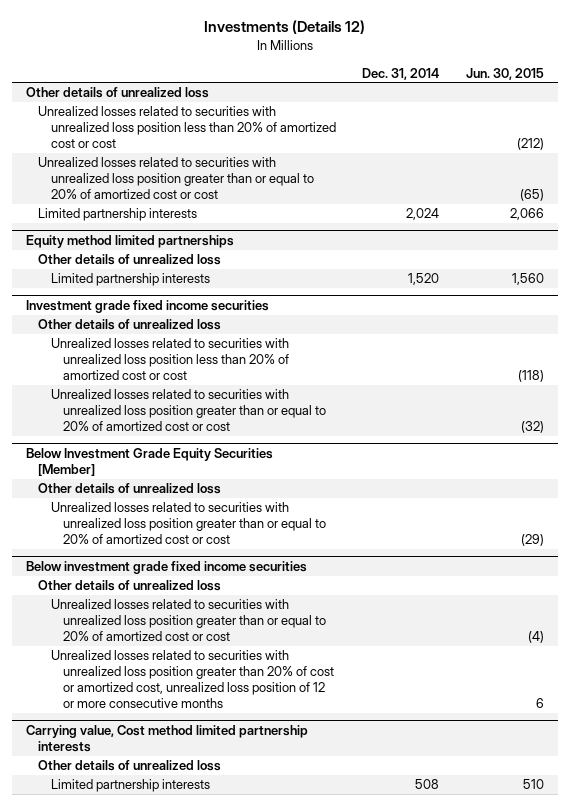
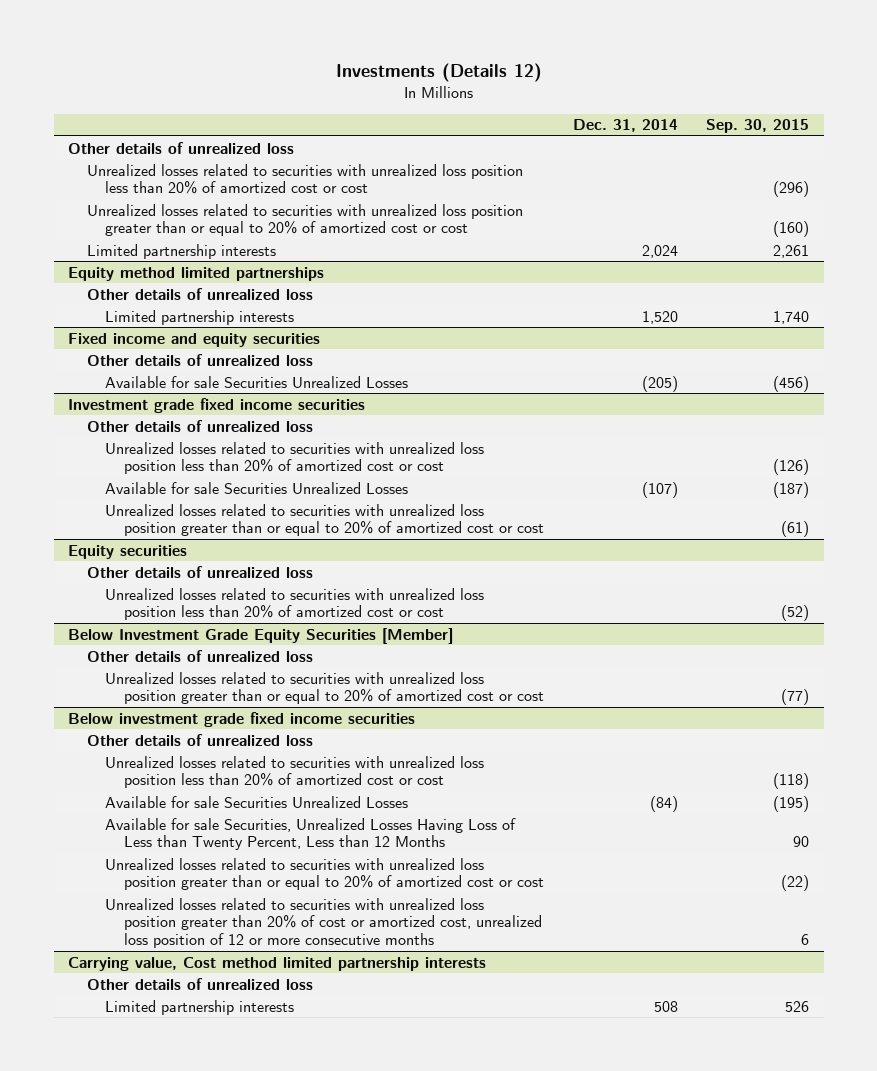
[466,67,545,80] Jun. 30, 2015 -> none
none -> [706,119,810,134] Sep. 30, 2015
none -> [68,332,321,347] Fixed income and equity securities
none -> [86,353,313,366] Other details of unrealized loss
none -> [105,375,409,388] Available for sale Securities Unrealized Losses
none -> [105,481,409,494] Available for sale Securities Unrealized Losses
none -> [68,544,188,559] Equity securities
none -> [86,565,313,578] Other details of unrealized loss
none -> [105,587,485,621] Unrealized losses related to securities with unrealized loss position less than 20% of amortized cost or cost
none -> [105,755,485,789] Unrealized losses related to securities with unrealized loss position less than 20% of amortized cost or cost
none -> [105,795,409,808] Available for sale Securities Unrealized Losses
none -> [105,817,517,851] Available for sale Securities, Unrealized Losses Having Loss of Less than Twenty Percent, Less than 12 Months

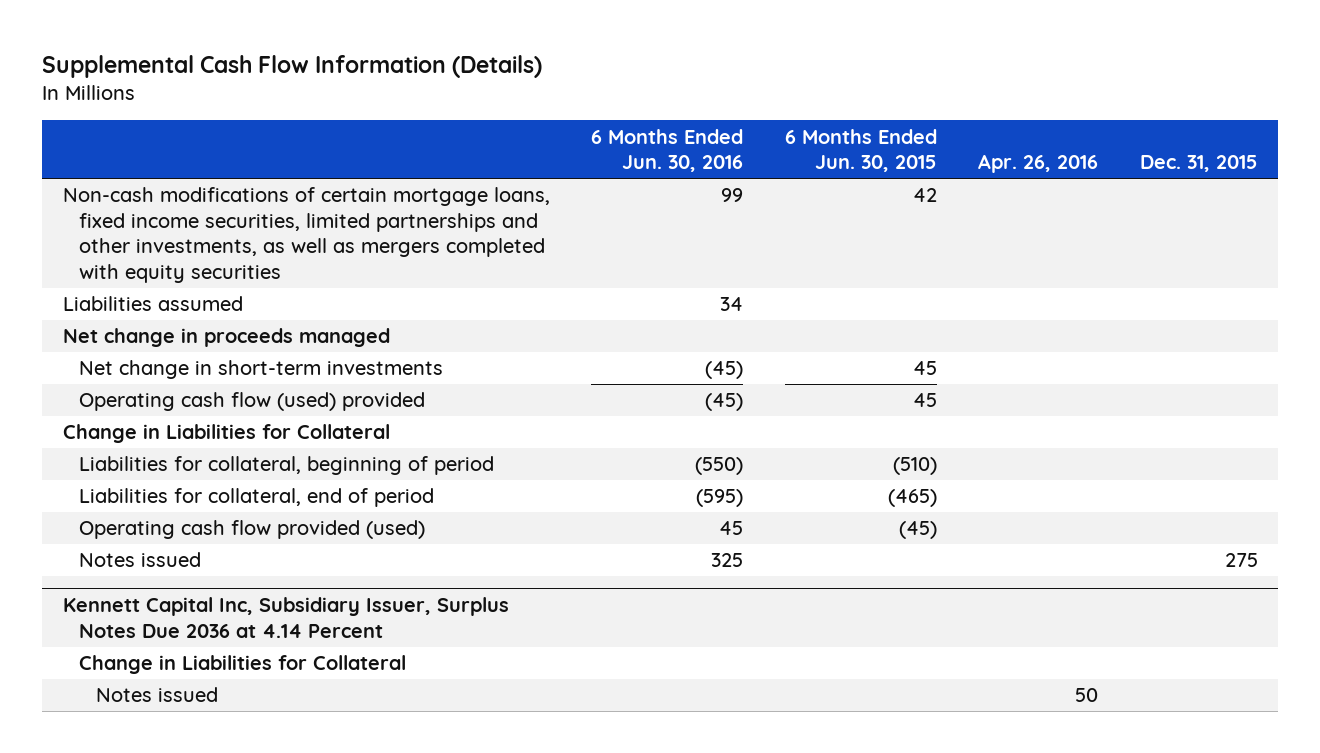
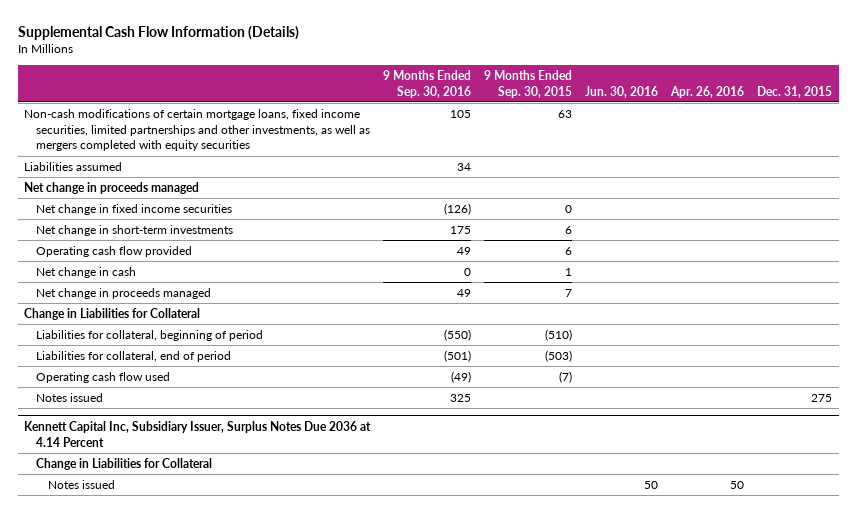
[591,128,744,173] 6 Months Ended Jun. 30, 2016 -> none
[784,128,937,173] 6 Months Ended Jun. 30, 2015 -> none
none -> [383,69,472,98] 9 Months Ended Sep. 30, 2016
none -> [484,69,573,98] 9 Months Ended Sep. 30, 2015
none -> [585,85,659,98] Jun. 30, 2016
none -> [35,203,232,215] Net change in fixed income securities
[79,392,426,412] Operating cash flow (used) provided -> [35,245,192,257] Operating cash flow provided
none -> [35,266,136,278] Net change in cash
none -> [35,287,211,299] Net change in proceeds managed
[79,520,426,540] Operating cash flow provided (used) -> [35,371,170,383] Operating cash flow used

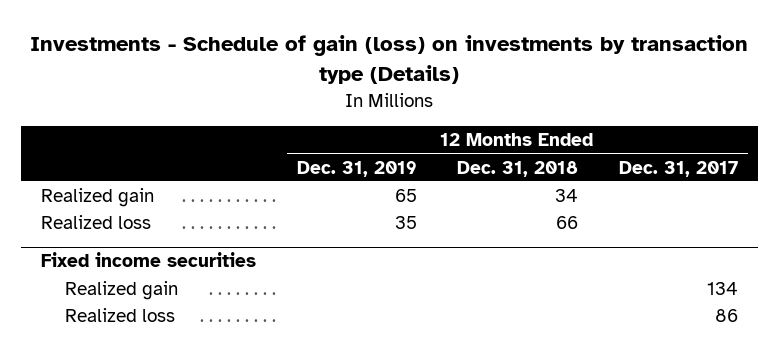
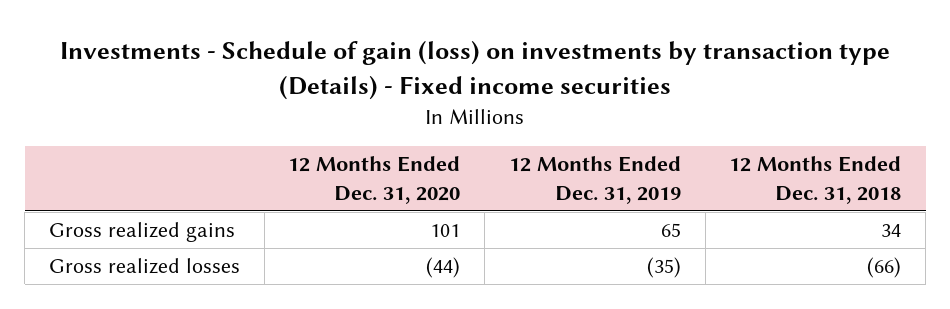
[30,34,749,84] Investments - Schedule of gain (loss) on investments by transaction type (Details) -> [60,40,891,100] Investments - Schedule of gain (loss) on investments by transaction type (Details) - Fixed income securities
[618,160,738,177] Dec. 31, 2017 -> none
none -> [288,156,461,205] 12 Months Ended Dec. 31, 2020
[41,252,257,268] Fixed income securities -> none
[65,281,179,301] Realized gain -> none
[65,308,176,323] Realized loss -> none
[41,188,155,208] Realized gain -> [48,222,235,243] Gross realized gains
[41,215,152,230] Realized loss -> [48,258,240,275] Gross realized losses
[394,216,417,230] 35 -> [646,257,681,279] (35)
[556,216,579,230] 66 -> [867,257,902,279] (66)

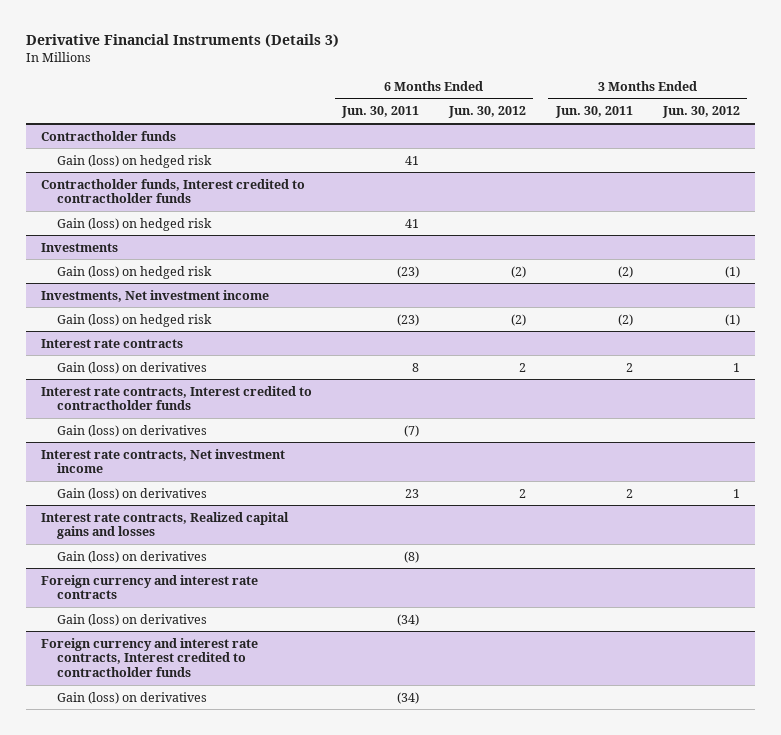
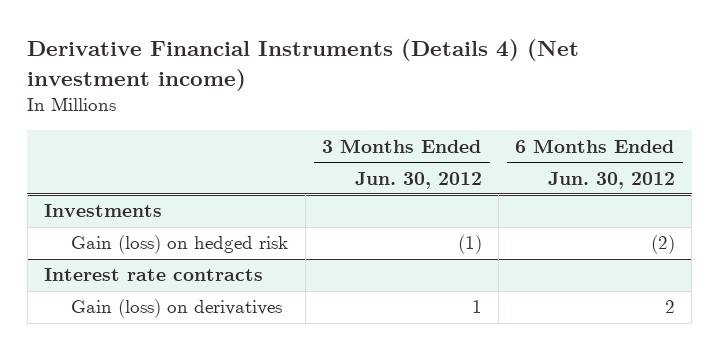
[26,34,340,48] Derivative Financial Instruments (Details 3) -> [27,39,580,91] Derivative Financial Instruments (Details 4) (Net investment income)
[341,106,420,119] Jun. 30, 2011 -> none
[554,106,633,119] Jun. 30, 2011 -> none
[41,130,177,141] Contractholder funds -> none
[56,154,212,168] Gain (loss) on hedged risk -> none
[41,178,306,204] Contractholder funds, Interest credited to contractholder funds -> none
[56,217,212,231] Gain (loss) on hedged risk -> none
[41,289,270,302] Investments, Net investment income -> none
[56,313,212,327] Gain (loss) on hedged risk -> none
[41,385,313,411] Interest rate contracts, Interest credited to contractholder funds -> none
[56,424,207,437] Gain (loss) on derivatives -> none
[41,448,286,474] Interest rate contracts, Net investment income -> none
[56,487,207,500] Gain (loss) on derivatives -> none
[41,511,290,540] Interest rate contracts, Realized capital gains and losses -> none
[56,550,207,563] Gain (loss) on derivatives -> none
[41,574,259,600] Foreign currency and interest rate contracts -> none
[56,613,207,626] Gain (loss) on derivatives -> none
[41,637,259,678] Foreign currency and interest rate contracts, Interest credited to contractholder funds -> none
[56,691,207,704] Gain (loss) on derivatives -> none

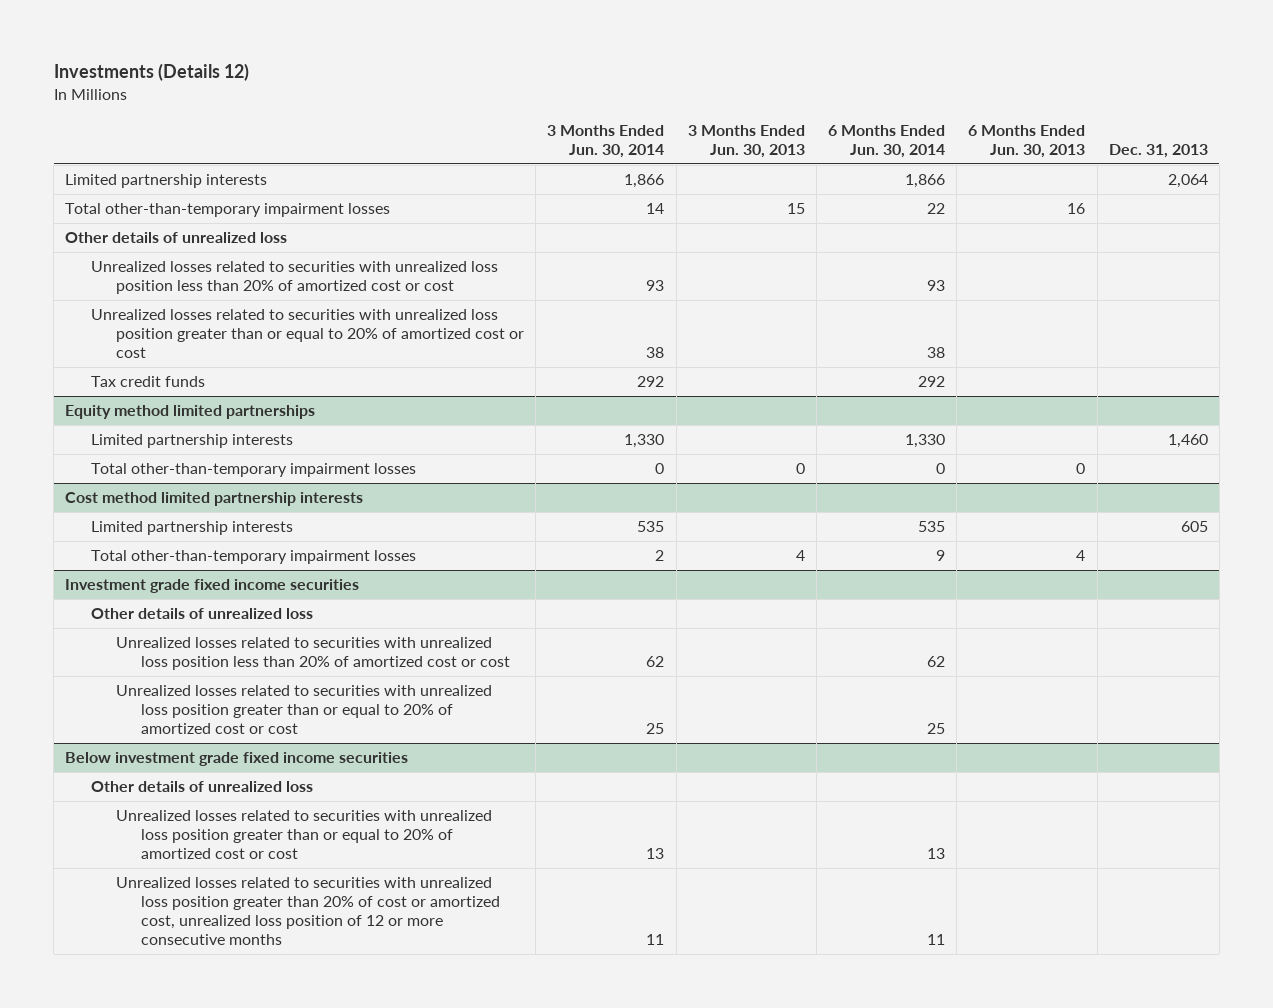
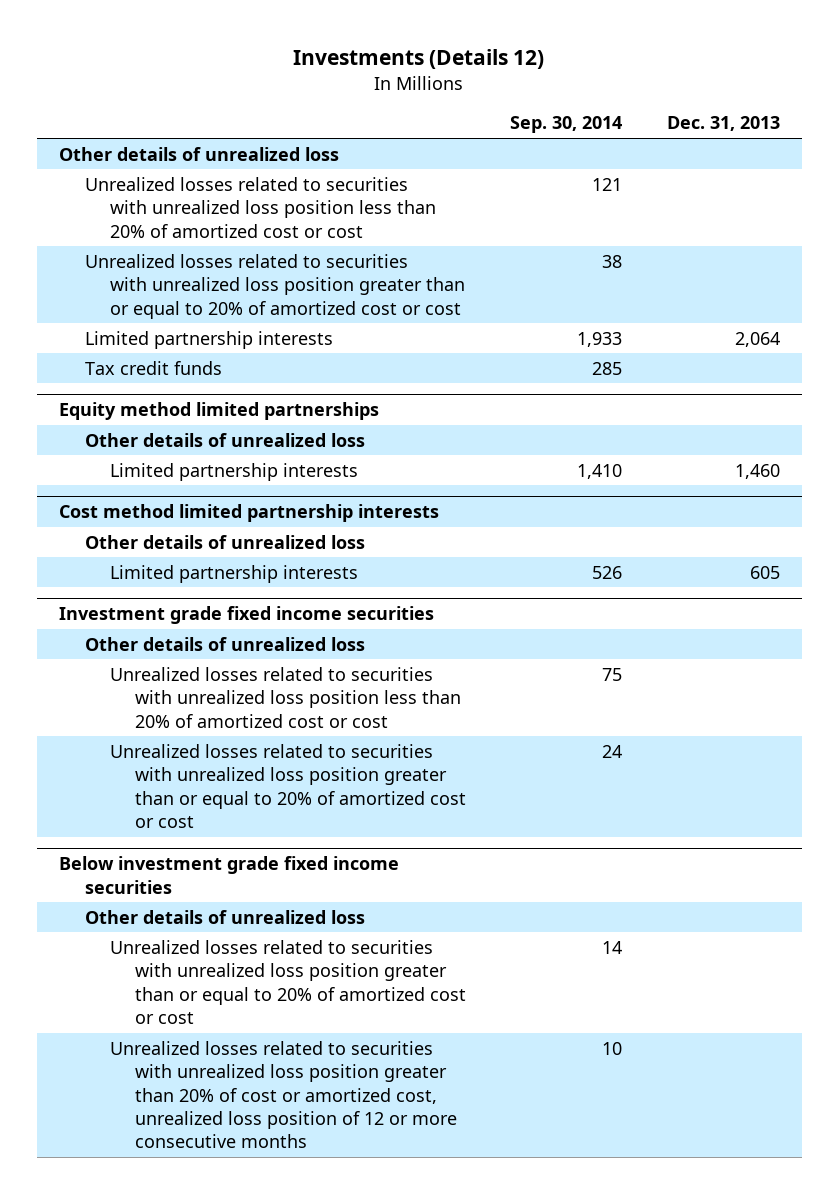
[547,124,665,158] 3 Months Ended Jun. 30, 2014 -> none
[687,124,805,158] 3 Months Ended Jun. 30, 2013 -> none
[828,124,946,158] 6 Months Ended Jun. 30, 2014 -> none
[968,124,1086,158] 6 Months Ended Jun. 30, 2013 -> none
none -> [510,116,623,134] Sep. 30, 2014
[65,203,391,218] Total other-than-temporary impairment losses -> none
[65,174,268,189] Limited partnership interests -> [84,330,333,349] Limited partnership interests
none -> [84,432,365,447] Other details of unrealized loss
[90,463,416,478] Total other-than-temporary impairment losses -> none
none -> [84,534,365,549] Other details of unrealized loss
[90,550,416,565] Total other-than-temporary impairment losses -> none

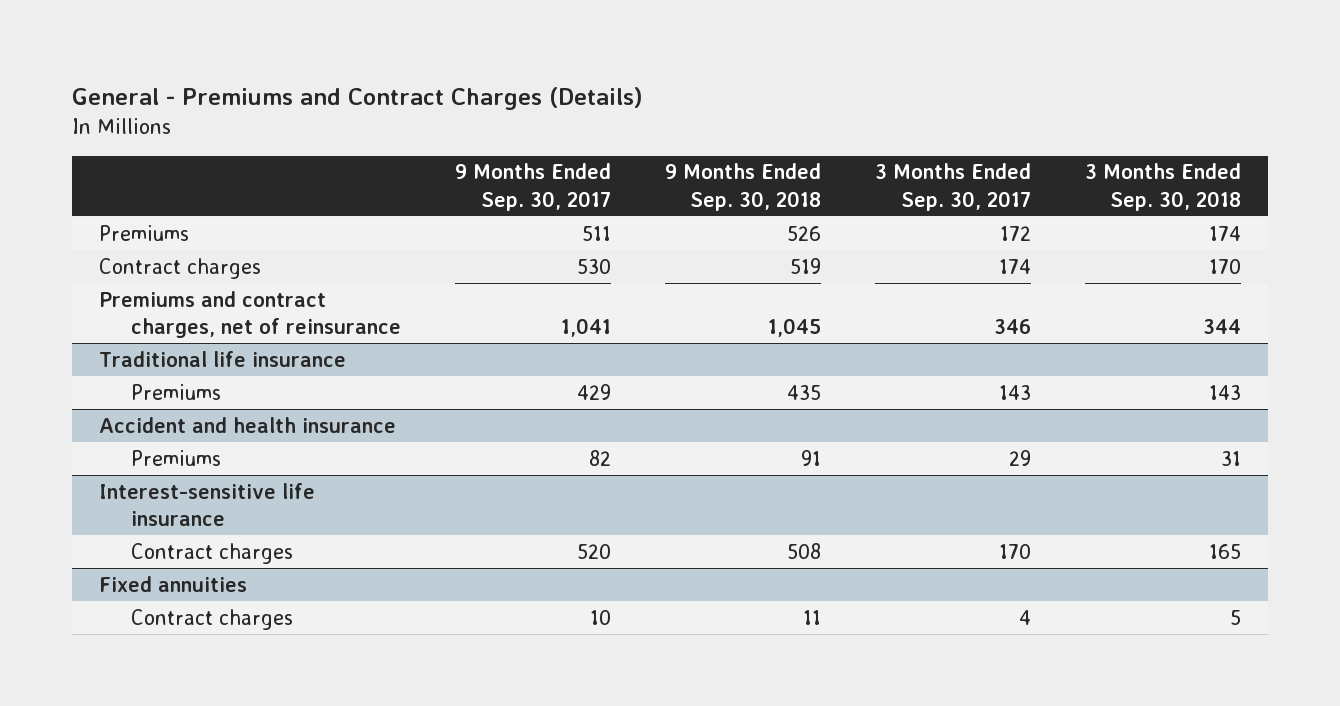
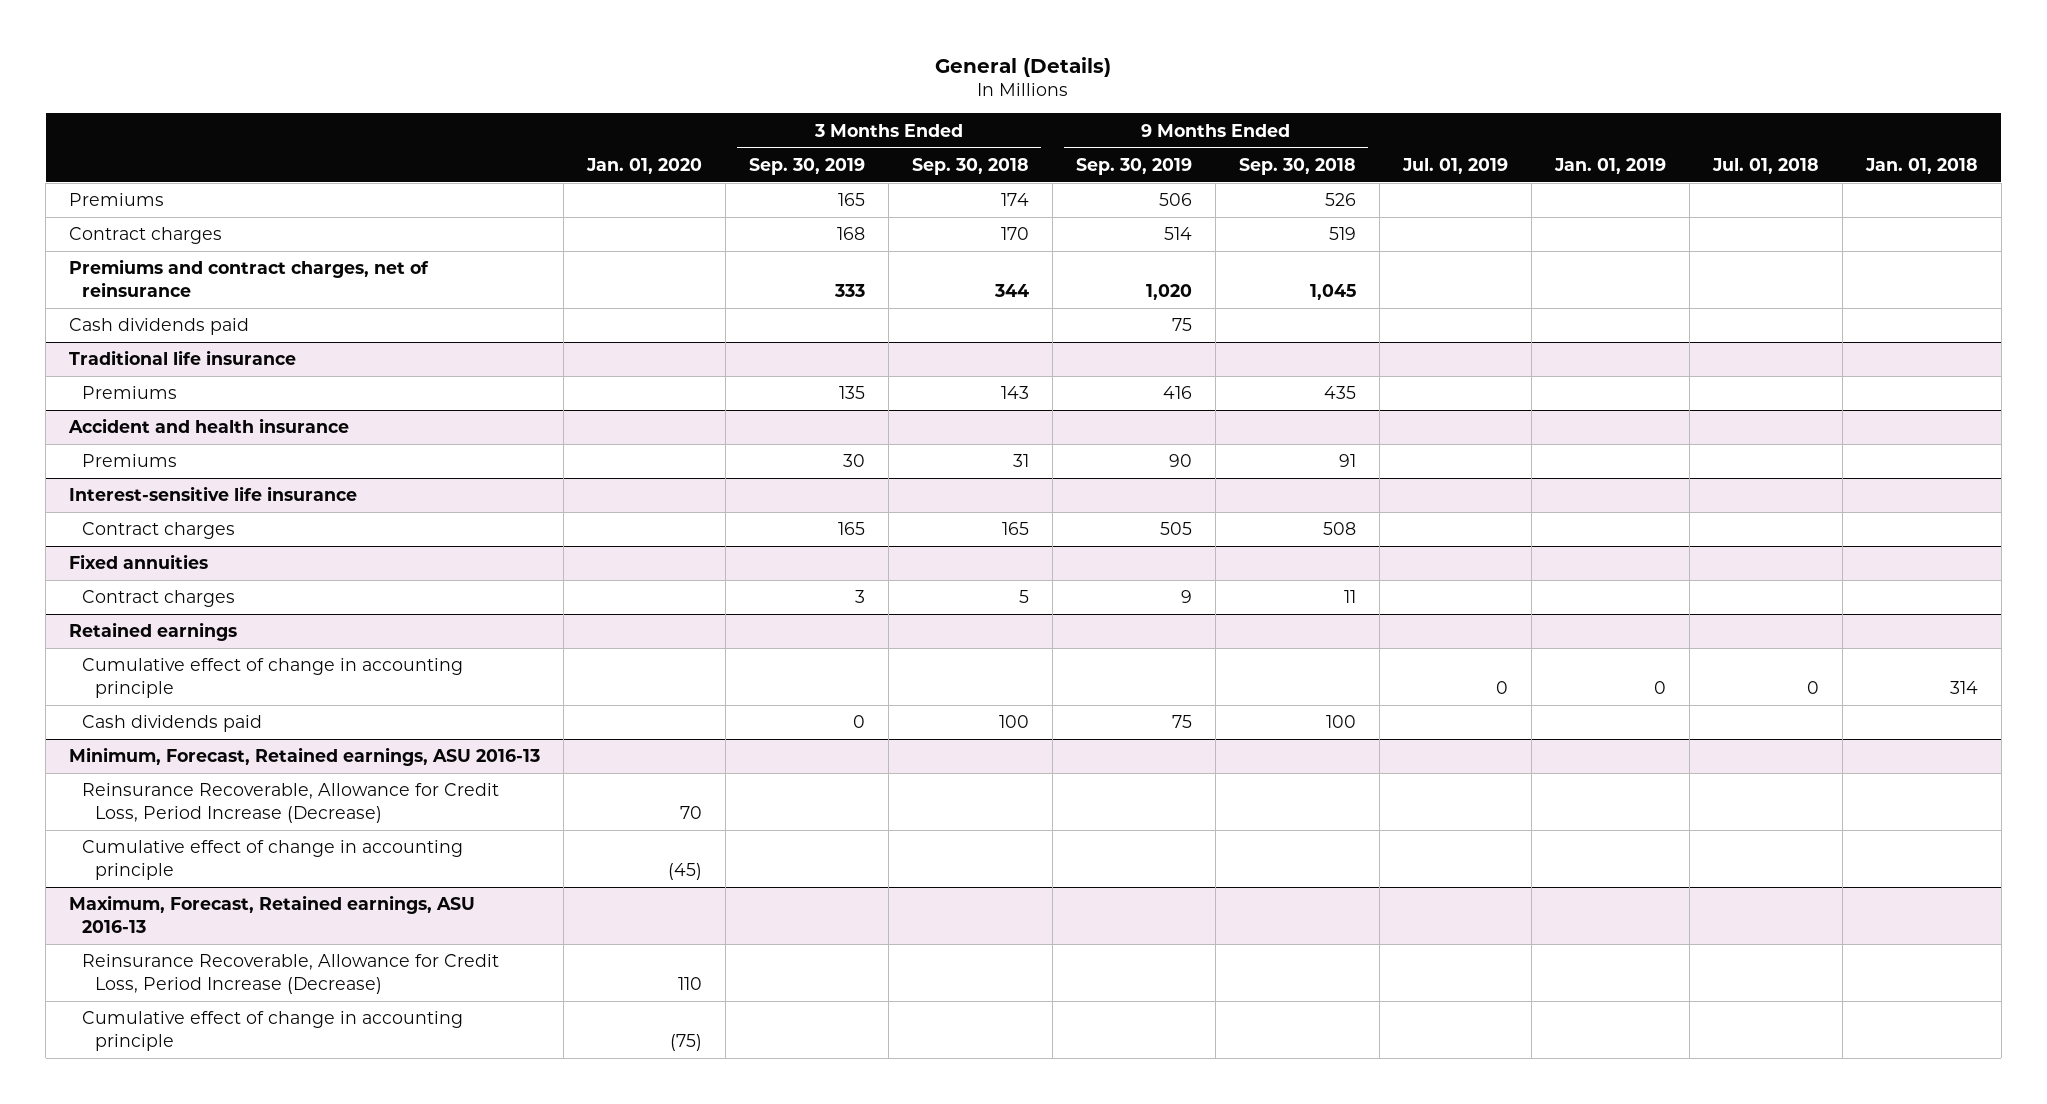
[72,87,644,111] General - Premiums and Contract Charges (Details) -> [935,56,1112,77] General (Details)
[455,163,612,211] 9 Months Ended Sep. 30, 2017 -> none
[875,163,1032,211] 3 Months Ended Sep. 30, 2017 -> none
none -> [586,157,703,174] Jan. 01, 2020
none -> [749,157,866,175] Sep. 30, 2019
none -> [1075,157,1192,175] Sep. 30, 2019
none -> [1401,157,1508,174] Jul. 01, 2019
none -> [1553,157,1666,174] Jan. 01, 2019
none -> [1711,157,1819,174] Jul. 01, 2018
none -> [1864,157,1978,174] Jan. 01, 2018
none -> [69,318,250,336] Cash dividends paid
none -> [69,622,238,642] Retained earnings
none -> [81,658,463,698] Cumulative effect of change in accounting principle
none -> [81,715,262,733] Cash dividends paid
none -> [69,747,541,767] Minimum, Forecast, Retained earnings, ASU 2016-13
none -> [81,783,499,823] Reinsurance Recoverable, Allowance for Credit Loss, Period Increase (Decrease)
none -> [81,840,463,880] Cumulative effect of change in accounting principle
none -> [69,895,476,933] Maximum, Forecast, Retained earnings, ASU 2016-13
none -> [81,954,499,994] Reinsurance Recoverable, Allowance for Credit Loss, Period Increase (Decrease)
none -> [81,1011,463,1051] Cumulative effect of change in accounting principle

